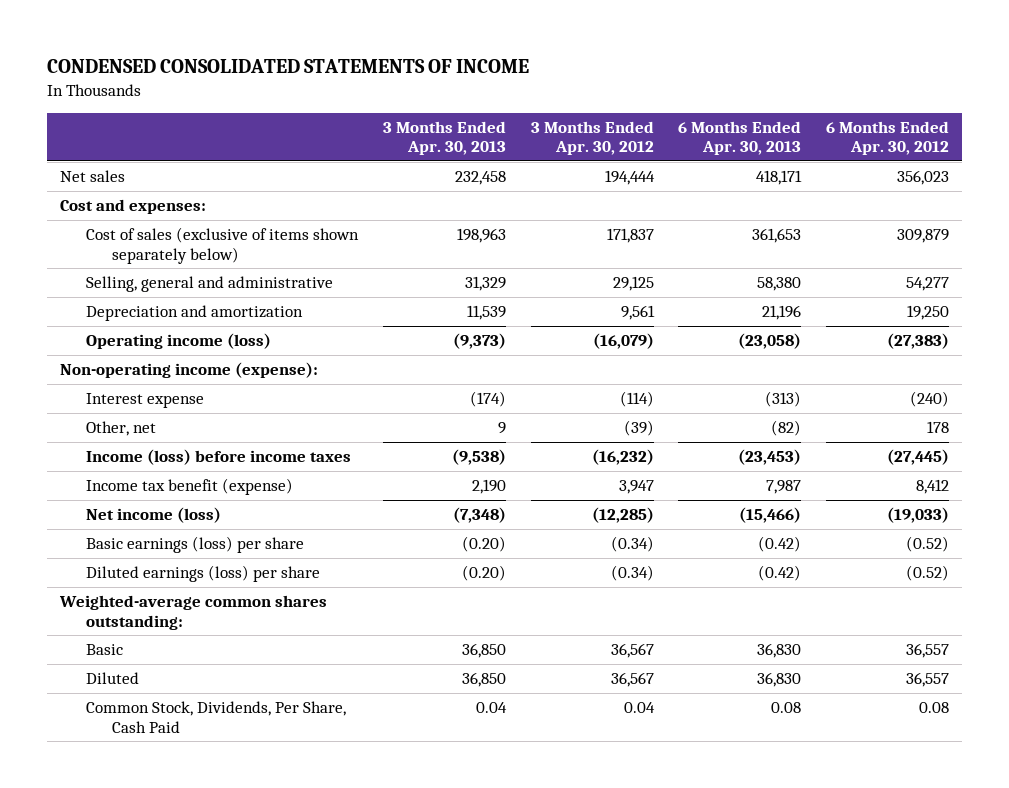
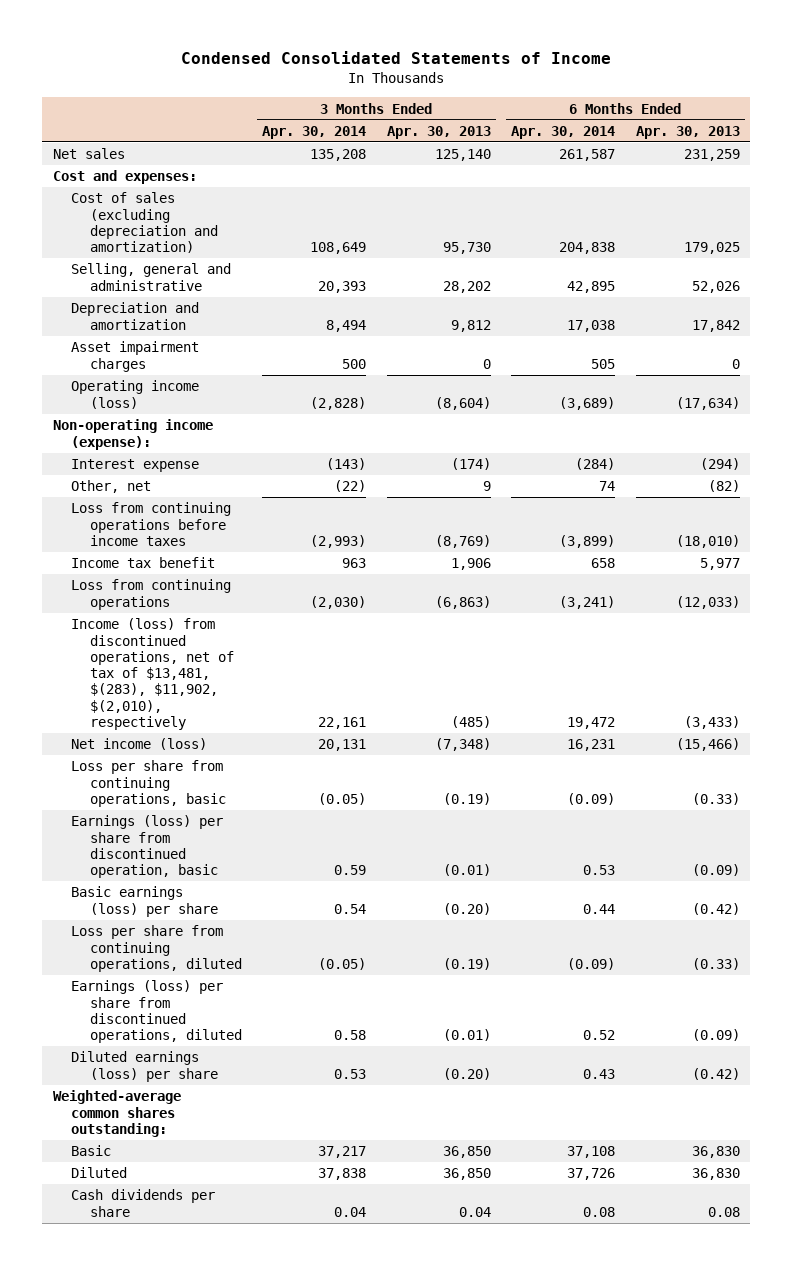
[47,59,530,74] CONDENSED CONSOLIDATED STATEMENTS OF INCOME -> [181,51,612,65] Condensed Consolidated Statements of Income
[530,120,654,156] 3 Months Ended Apr. 30, 2012 -> none
[826,120,950,156] 6 Months Ended Apr. 30, 2012 -> none
none -> [262,125,367,139] Apr. 30, 2014
none -> [511,125,616,139] Apr. 30, 2014
[454,171,506,186] 232,458 -> [434,149,491,162] 125,140
[756,170,803,186] 418,171 -> [683,149,740,162] 231,259
[85,227,359,264] Cost of sales (exclusive of items shown separately below) -> [71,192,218,254] Cost of sales (excluding depreciation and amortization)
[456,228,506,244] 198,963 -> [442,242,491,255] 95,730
[752,228,802,244] 361,653 -> [683,242,740,255] 179,025
[464,276,506,292] 31,329 -> [442,280,491,293] 28,202
[757,277,802,292] 58,380 -> [691,280,740,293] 52,026
[466,305,506,321] 11,539 -> [450,319,491,332] 9,812
[762,305,802,321] 21,196 -> [691,319,740,332] 17,842
none -> [71,341,200,372] Asset impairment charges
[452,333,506,350] (9,373) -> [434,396,491,410] (8,604)
[738,333,802,350] (23,058) -> [675,396,740,410] (17,634)
[765,391,802,408] (313) -> [699,458,740,471] (294)
[85,449,351,466] Income (loss) before income taxes -> [71,502,232,546] Loss from continuing operations before income taxes
[451,449,506,466] (9,538) -> [434,534,491,548] (8,769)
[738,449,802,466] (23,453) -> [675,534,740,548] (18,010)
[85,478,293,496] Income tax benefit (expense) -> [71,557,216,569] Income tax benefit
[471,479,506,495] 2,190 -> [450,558,491,571] 1,906
[766,480,802,495] 7,987 -> [699,558,740,571] 5,977
none -> [71,579,232,610] Loss from continuing operations
none -> [71,618,234,730] Income (loss) from discontinued operations, net of tax of $13,481, $(283), $11,902, $(2,010), respectively
none -> [71,760,226,807] Loss per share from continuing operations, basic
none -> [71,815,224,879] Earnings (loss) per share from discontinued operation, basic
none -> [71,925,242,972] Loss per share from continuing operations, diluted
none -> [71,980,242,1044] Earnings (loss) per share from discontinued operations, diluted
[85,701,346,733] Common Stock, Dividends, Per Share, Cash Paid -> [71,1189,216,1217] Cash dividends per share

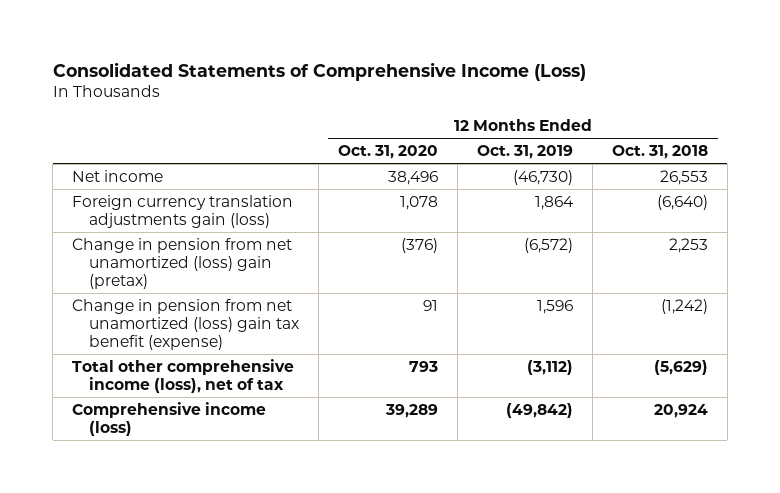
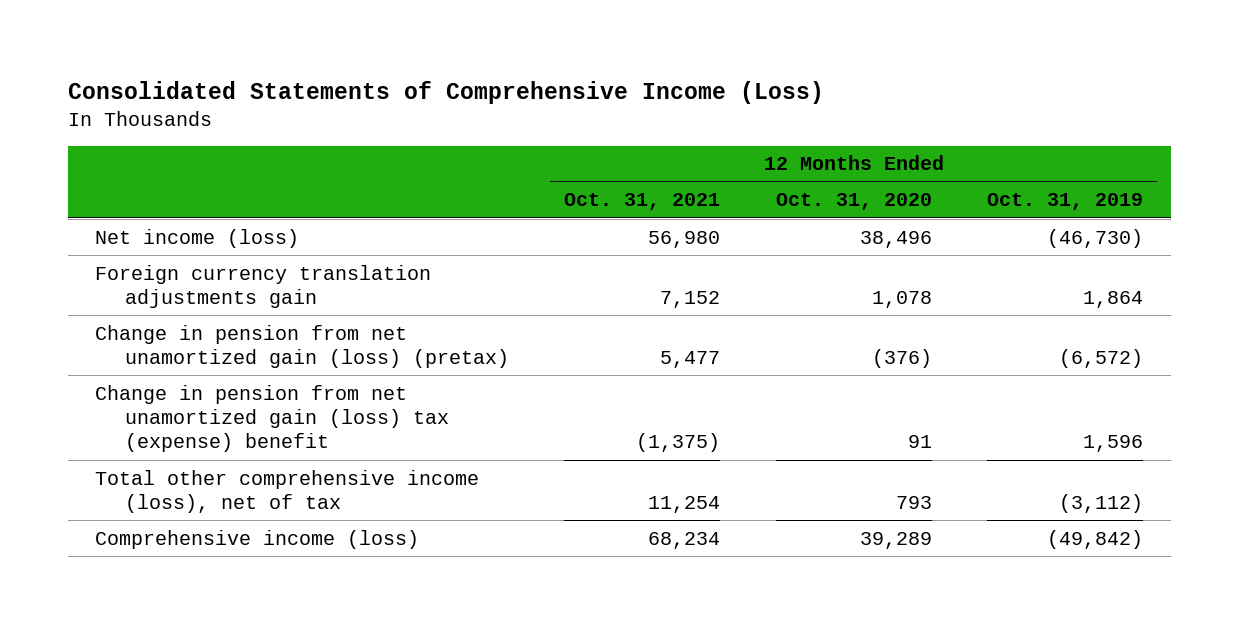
[611,145,708,160] Oct. 31, 2018 -> none
none -> [564,193,721,211] Oct. 31, 2021
[72,170,164,183] Net income -> [95,228,300,248] Net income (loss)
[72,195,294,229] Foreign currency translation adjustments gain (loss) -> [95,264,432,308] Foreign currency translation adjustments gain
[72,238,293,290] Change in pension from net unamortized (loss) gain (pretax) -> [95,324,509,368] Change in pension from net unamortized gain (loss) (pretax)
[72,299,299,351] Change in pension from net unamortized (loss) gain tax benefit (expense) -> [95,384,449,453] Change in pension from net unamortized gain (loss) tax (expense) benefit

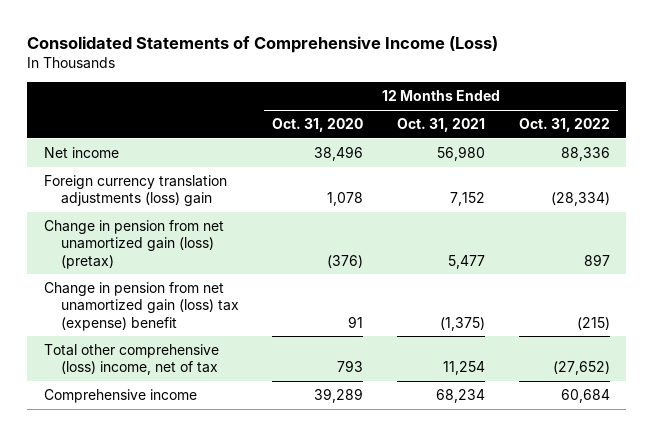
[987,193,1144,211] Oct. 31, 2019 -> none
none -> [518,118,610,133] Oct. 31, 2022
[95,228,300,248] Net income (loss) -> [44,147,120,159] Net income
[95,264,432,308] Foreign currency translation adjustments gain -> [44,175,228,207] Foreign currency translation adjustments (loss) gain
[95,469,480,513] Total other comprehensive income (loss), net of tax -> [44,344,220,376] Total other comprehensive (loss) income, net of tax
[95,529,420,549] Comprehensive income (loss) -> [44,389,198,404] Comprehensive income

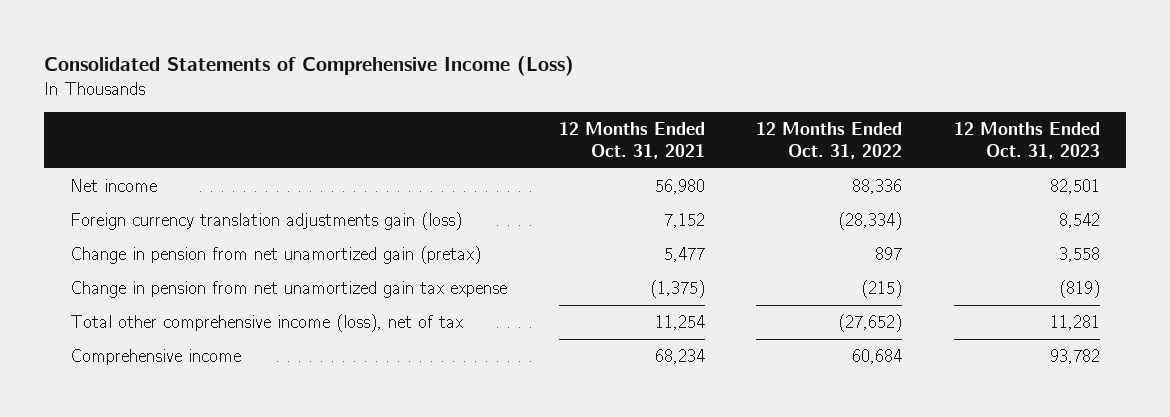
[272,118,364,133] Oct. 31, 2020 -> none
none -> [953,121,1100,159] 12 Months Ended Oct. 31, 2023
[44,175,228,207] Foreign currency translation adjustments (loss) gain -> [70,211,463,230] Foreign currency translation adjustments gain (loss)
[44,220,225,269] Change in pension from net unamortized gain (loss) (pretax) -> [70,245,482,264] Change in pension from net unamortized gain (pretax)
[44,282,239,331] Change in pension from net unamortized gain (loss) tax (expense) benefit -> [70,280,508,298] Change in pension from net unamortized gain tax expense
[44,344,220,376] Total other comprehensive (loss) income, net of tax -> [70,313,464,332] Total other comprehensive income (loss), net of tax

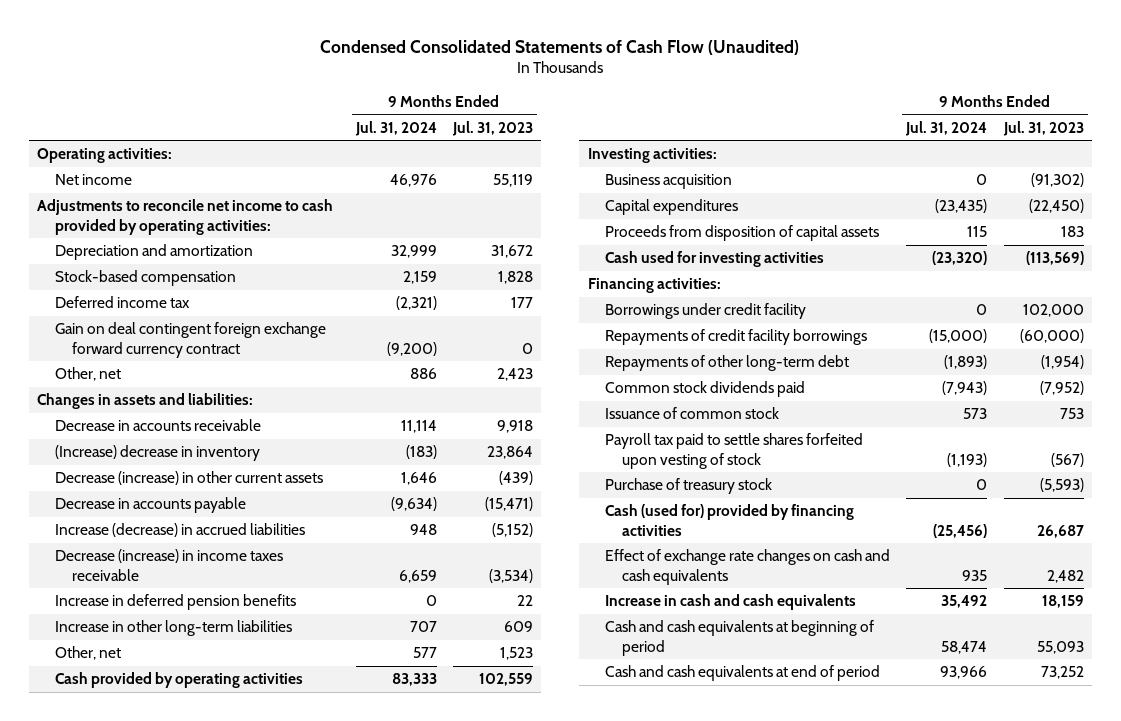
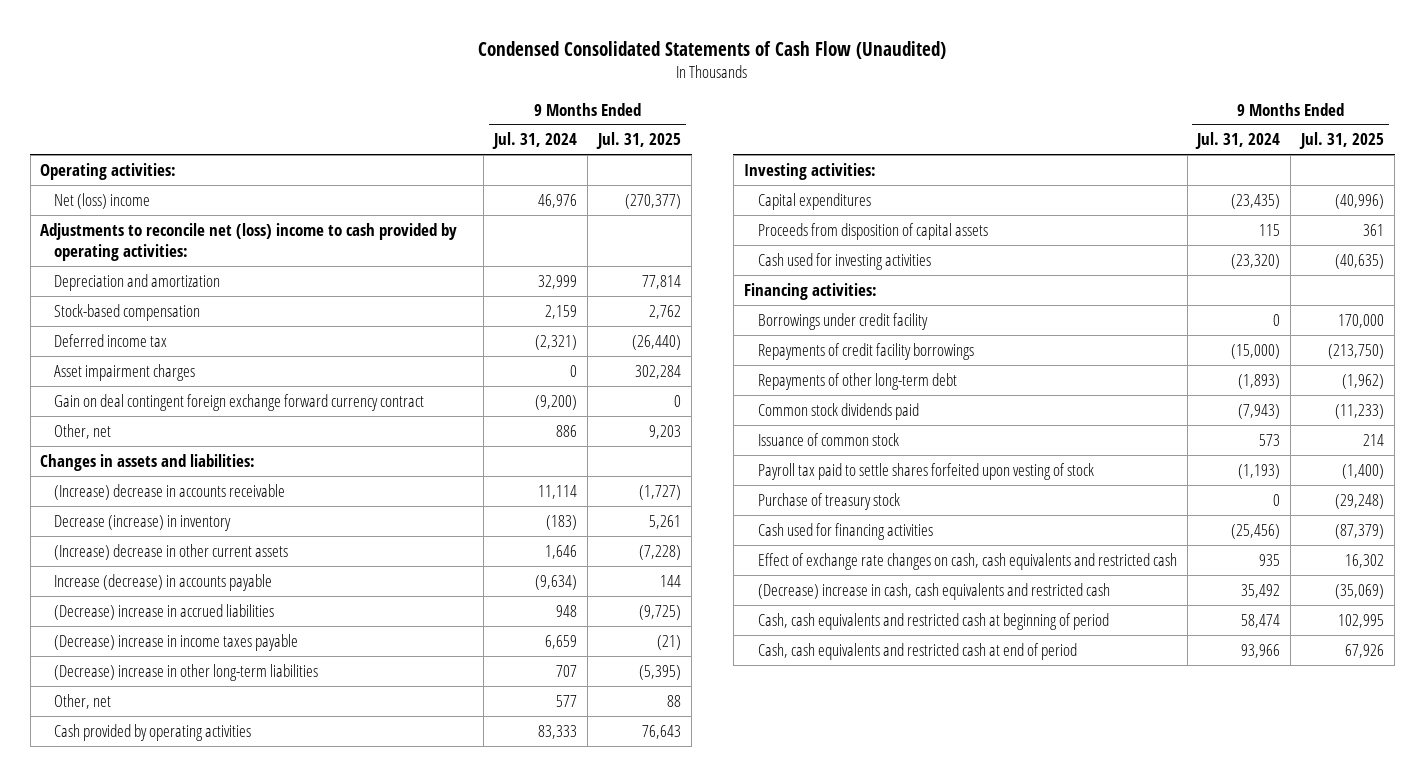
[452,120,534,136] Jul. 31, 2023 -> none
none -> [596,132,682,150] Jul. 31, 2025
[54,174,132,186] Net income -> [54,192,151,209] Net (loss) income
[37,199,334,235] Adjustments to reconcile net income to cash provided by operating activities: -> [40,222,458,261] Adjustments to reconcile net (loss) income to cash provided by operating activities:
none -> [54,363,196,381] Asset impairment charges
[54,594,296,611] Increase in deferred pension benefits -> none
[54,419,261,432] Decrease in accounts receivable -> [54,483,286,500] (Increase) decrease in accounts receivable
[54,445,260,462] (Increase) decrease in inventory -> [54,514,232,531] Decrease (increase) in inventory
[54,471,323,486] Decrease (increase) in other current assets -> [54,543,289,560] (Increase) decrease in other current assets
[54,497,246,514] Decrease in accounts payable -> [54,573,273,591] Increase (decrease) in accounts payable
[54,523,305,538] Increase (decrease) in accrued liabilities -> [54,603,275,620] (Decrease) increase in accrued liabilities
[54,549,283,581] Decrease (increase) in income taxes receivable -> [54,633,299,651] (Decrease) increase in income taxes payable
[54,620,292,637] Increase in other long-term liabilities -> [54,663,319,681] (Decrease) increase in other long-term liabilities
[605,174,733,190] Business acquisition -> none
[605,504,855,536] Cash (used for) provided by financing activities -> [757,522,933,540] Cash used for financing activities
[605,549,891,585] Effect of exchange rate changes on cash and cash equivalents -> [757,552,1177,570] Effect of exchange rate changes on cash, cash equivalents and restricted cash
[605,594,857,611] Increase in cash and cash equivalents -> [757,582,1110,600] (Decrease) increase in cash, cash equivalents and restricted cash
[605,620,875,656] Cash and cash equivalents at beginning of period -> [757,612,1109,630] Cash, cash equivalents and restricted cash at beginning of period
[605,665,881,682] Cash and cash equivalents at end of period -> [757,642,1077,660] Cash, cash equivalents and restricted cash at end of period

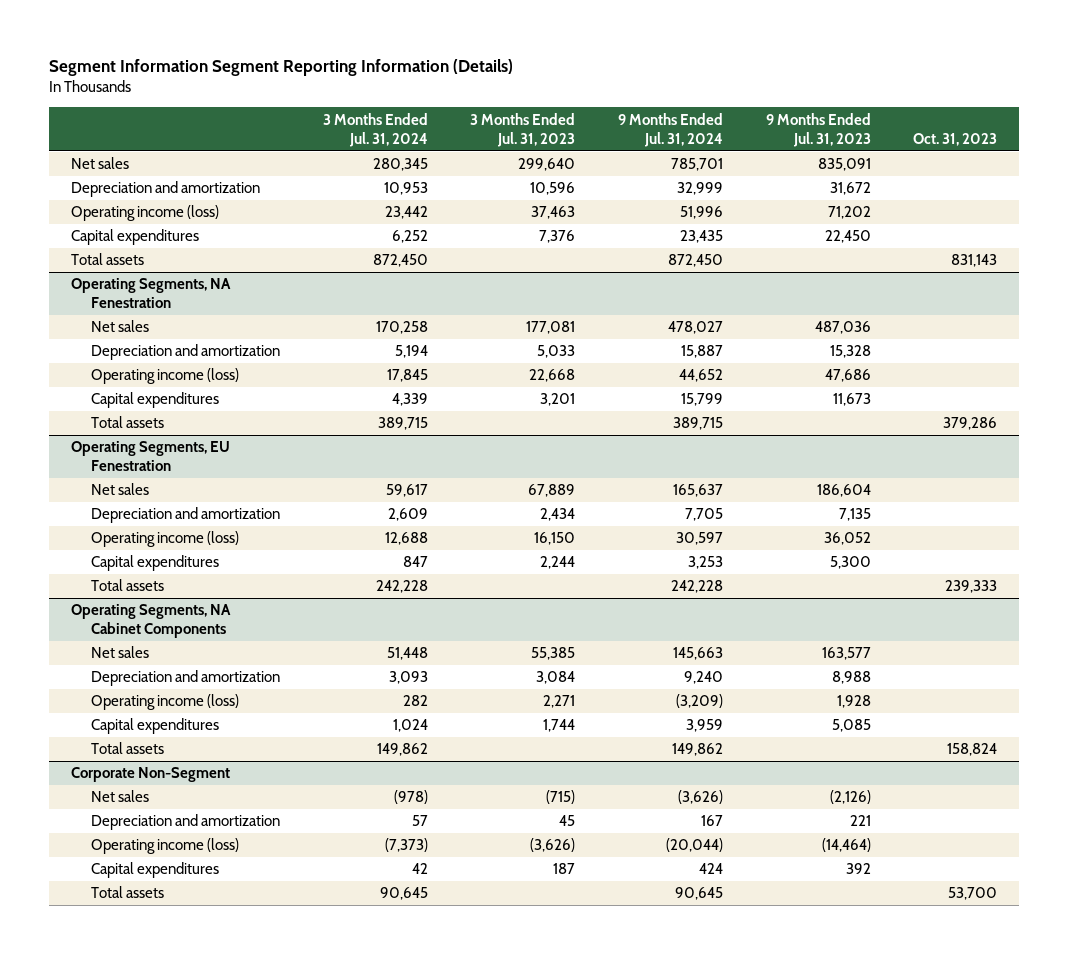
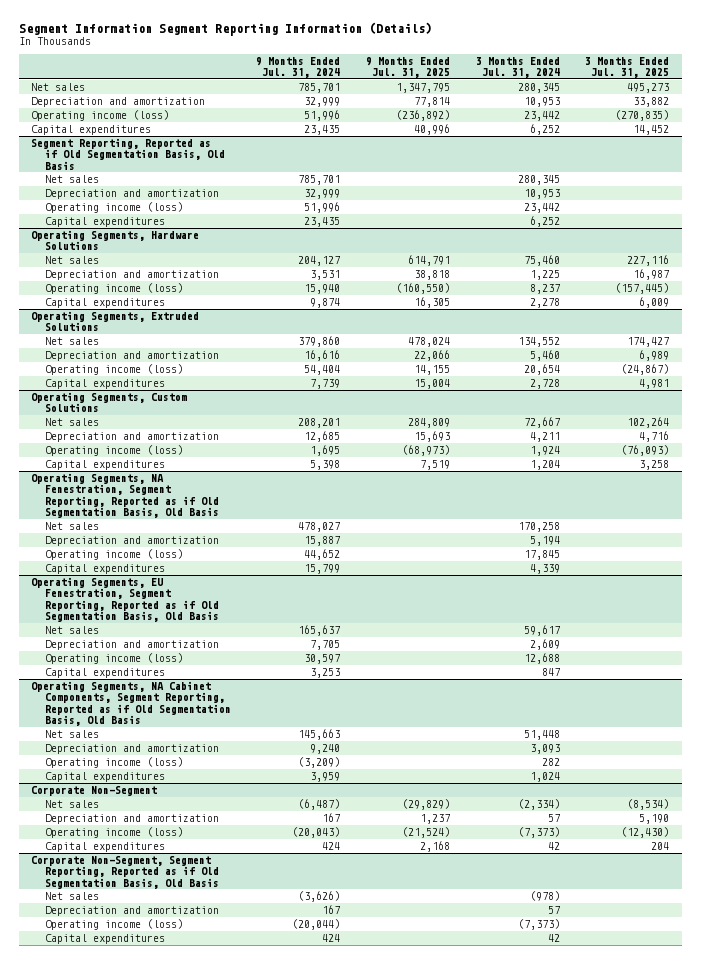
[470,112,576,147] 3 Months Ended Jul. 31, 2023 -> none
[765,112,871,147] 9 Months Ended Jul. 31, 2023 -> none
[913,132,998,146] Oct. 31, 2023 -> none
none -> [365,56,450,78] 9 Months Ended Jul. 31, 2025
none -> [585,56,670,78] 3 Months Ended Jul. 31, 2025
[70,253,144,266] Total assets -> none
[70,278,231,309] Operating Segments, NA Fenestration -> none
none -> [31,137,225,170] Segment Reporting, Reported as if Old Segmentation Basis, Old Basis
none -> [44,174,99,183] Net sales
none -> [44,188,219,199] Depreciation and amortization
none -> [44,201,183,213] Operating income (loss)
none -> [44,216,165,227] Capital expenditures
none -> [31,229,200,251] Operating Segments, Hardware Solutions
none -> [44,255,99,264] Net sales
none -> [44,269,219,280] Depreciation and amortization
none -> [44,282,183,294] Operating income (loss)
none -> [44,297,165,308] Capital expenditures
none -> [31,310,200,332] Operating Segments, Extruded Solutions
none -> [44,336,99,345] Net sales
none -> [44,350,219,361] Depreciation and amortization
none -> [44,363,183,375] Operating income (loss)
none -> [44,378,165,389] Capital expenditures
none -> [31,391,188,413] Operating Segments, Custom Solutions
none -> [44,417,99,426] Net sales
none -> [44,431,219,442] Depreciation and amortization
none -> [44,444,183,456] Operating income (loss)
none -> [44,459,165,470] Capital expenditures
none -> [31,472,219,519] Operating Segments, NA Fenestration, Segment Reporting, Reported as if Old Segmentation Basis, Old Basis
[90,416,164,429] Total assets -> none
[70,441,230,472] Operating Segments, EU Fenestration -> none
none -> [31,576,219,623] Operating Segments, EU Fenestration, Segment Reporting, Reported as if Old Segmentation Basis, Old Basis
[90,579,164,592] Total assets -> none
[70,604,231,639] Operating Segments, NA Cabinet Components -> none
none -> [31,680,231,727] Operating Segments, NA Cabinet Components, Segment Reporting, Reported as if Old Segmentation Basis, Old Basis
[90,742,164,755] Total assets -> none
none -> [44,799,99,808] Net sales
none -> [44,813,219,824] Depreciation and amortization
none -> [44,826,183,838] Operating income (loss)
none -> [44,841,165,852] Capital expenditures
none -> [31,855,219,889] Corporate Non-Segment, Segment Reporting, Reported as if Old Segmentation Basis, Old Basis
[90,886,164,899] Total assets -> none

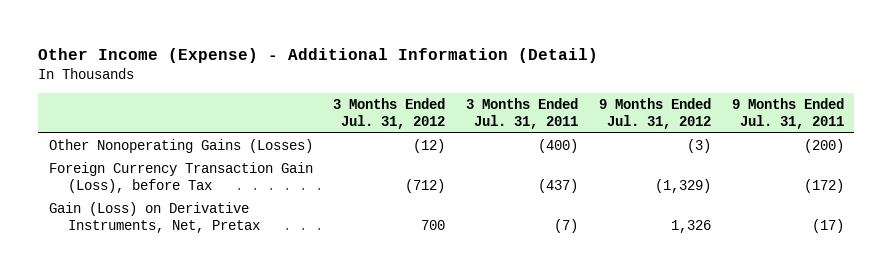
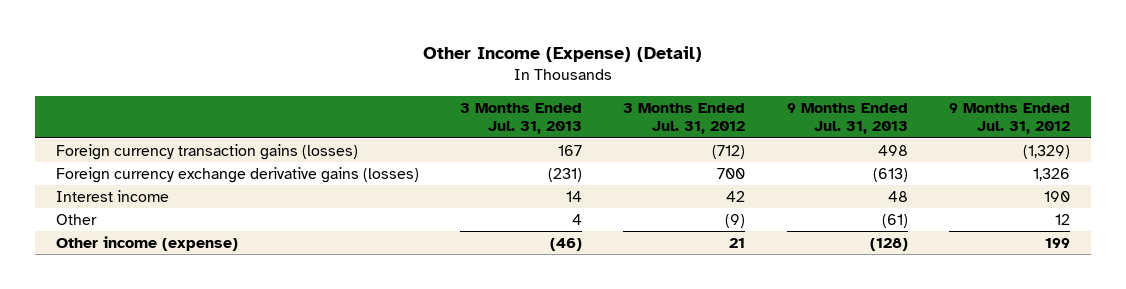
[38,47,599,63] Other Income (Expense) - Additional Information (Detail) -> [422,46,702,63] Other Income (Expense) (Detail)
[466,97,579,129] 3 Months Ended Jul. 31, 2011 -> none
[731,97,844,129] 9 Months Ended Jul. 31, 2011 -> none
none -> [460,102,583,135] 3 Months Ended Jul. 31, 2013
none -> [786,102,908,135] 9 Months Ended Jul. 31, 2013
[48,138,313,153] Other Nonoperating Gains (Losses) -> none
[48,161,313,194] Foreign Currency Transaction Gain (Loss), before Tax -> [55,143,358,160] Foreign currency transaction gains (losses)
[48,201,261,234] Gain (Loss) on Derivative Instruments, Net, Pretax -> [55,166,419,183] Foreign currency exchange derivative gains (losses)
none -> [55,189,169,202] Interest income
none -> [55,213,97,225] Other
none -> [55,235,238,251] Other income (expense)

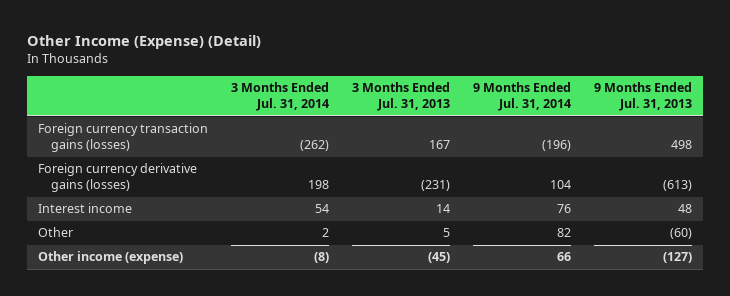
[623,102,746,135] 3 Months Ended Jul. 31, 2012 -> none
[949,102,1071,135] 9 Months Ended Jul. 31, 2012 -> none
none -> [231,82,330,112] 3 Months Ended Jul. 31, 2014
none -> [472,82,571,112] 9 Months Ended Jul. 31, 2014
[55,166,419,183] Foreign currency exchange derivative gains (losses) -> [38,163,198,193] Foreign currency derivative gains (losses)
[572,213,583,225] 4 -> [443,228,451,238] 5
[881,213,908,228] (61) -> [669,228,692,240] (60)
[550,237,583,251] (46) -> [428,252,451,264] (45)
[869,237,908,251] (128) -> [662,252,692,264] (127)

